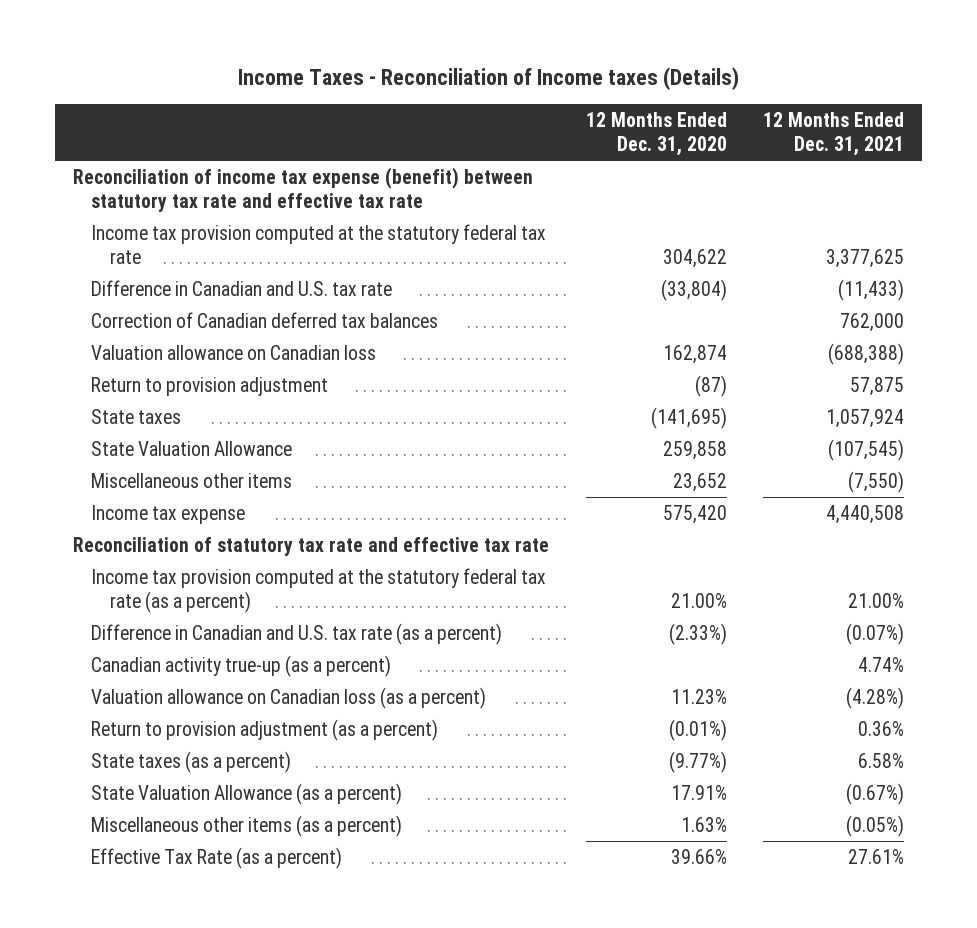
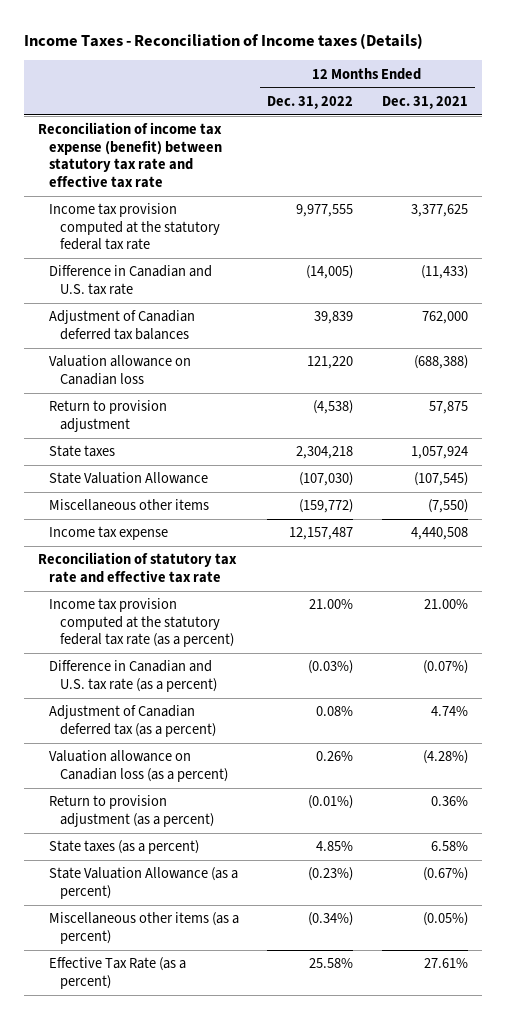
[585,112,727,156] 12 Months Ended Dec. 31, 2020 -> none
none -> [267,96,354,110] Dec. 31, 2022
[91,312,439,329] Correction of Canadian deferred tax balances -> [48,310,195,340] Adjustment of Canadian deferred tax balances
[91,655,392,678] Canadian activity true-up (as a percent) -> [48,705,216,737] Adjustment of Canadian deferred tax (as a percent)

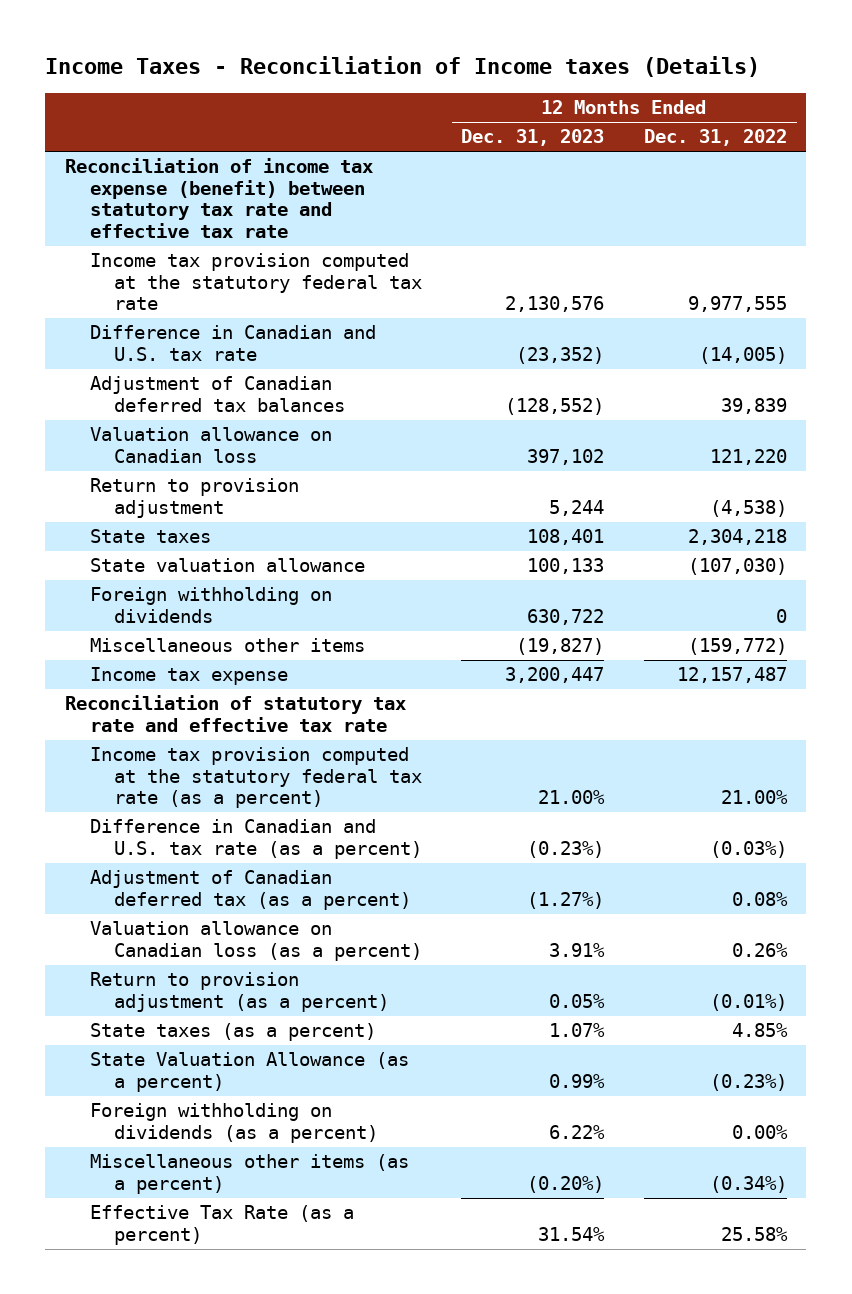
[381,96,468,110] Dec. 31, 2021 -> none
none -> [461,129,605,147] Dec. 31, 2023
[48,472,208,485] State Valuation Allowance -> [89,558,365,573] State valuation allowance
none -> [89,587,332,623] Foreign withholding on dividends
none -> [89,1103,379,1143] Foreign withholding on dividends (as a percent)

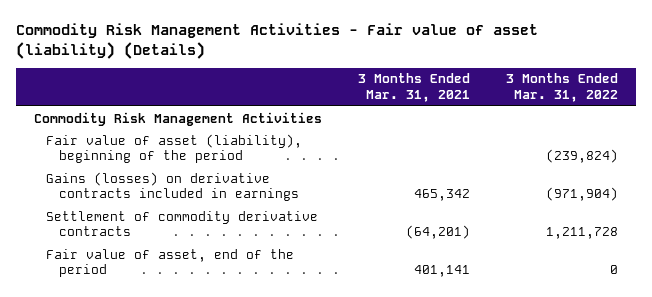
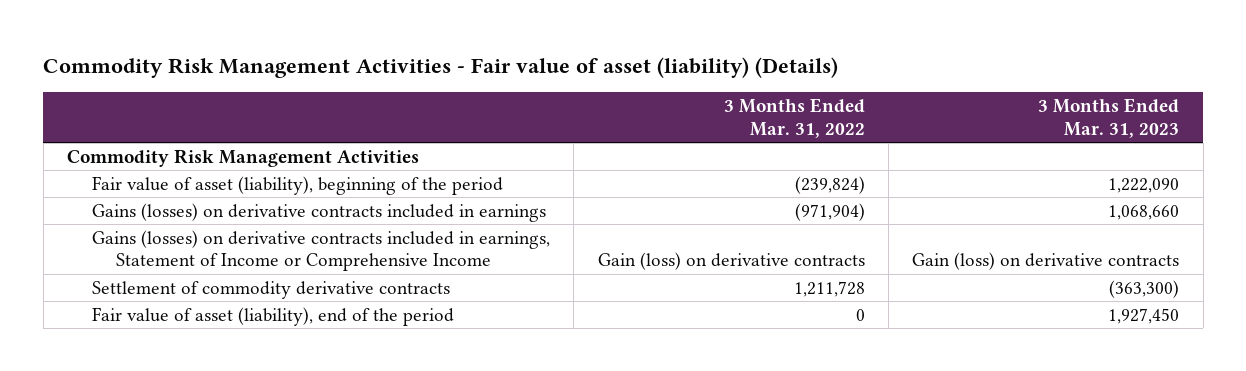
[357,73,470,103] 3 Months Ended Mar. 31, 2021 -> none
none -> [1038,98,1180,138] 3 Months Ended Mar. 31, 2023
none -> [91,229,550,272] Gains (losses) on derivative contracts included in earnings, Statement of Income or Comprehensive Income
[46,248,295,278] Fair value of asset, end of the period -> [91,306,454,326] Fair value of asset (liability), end of the period

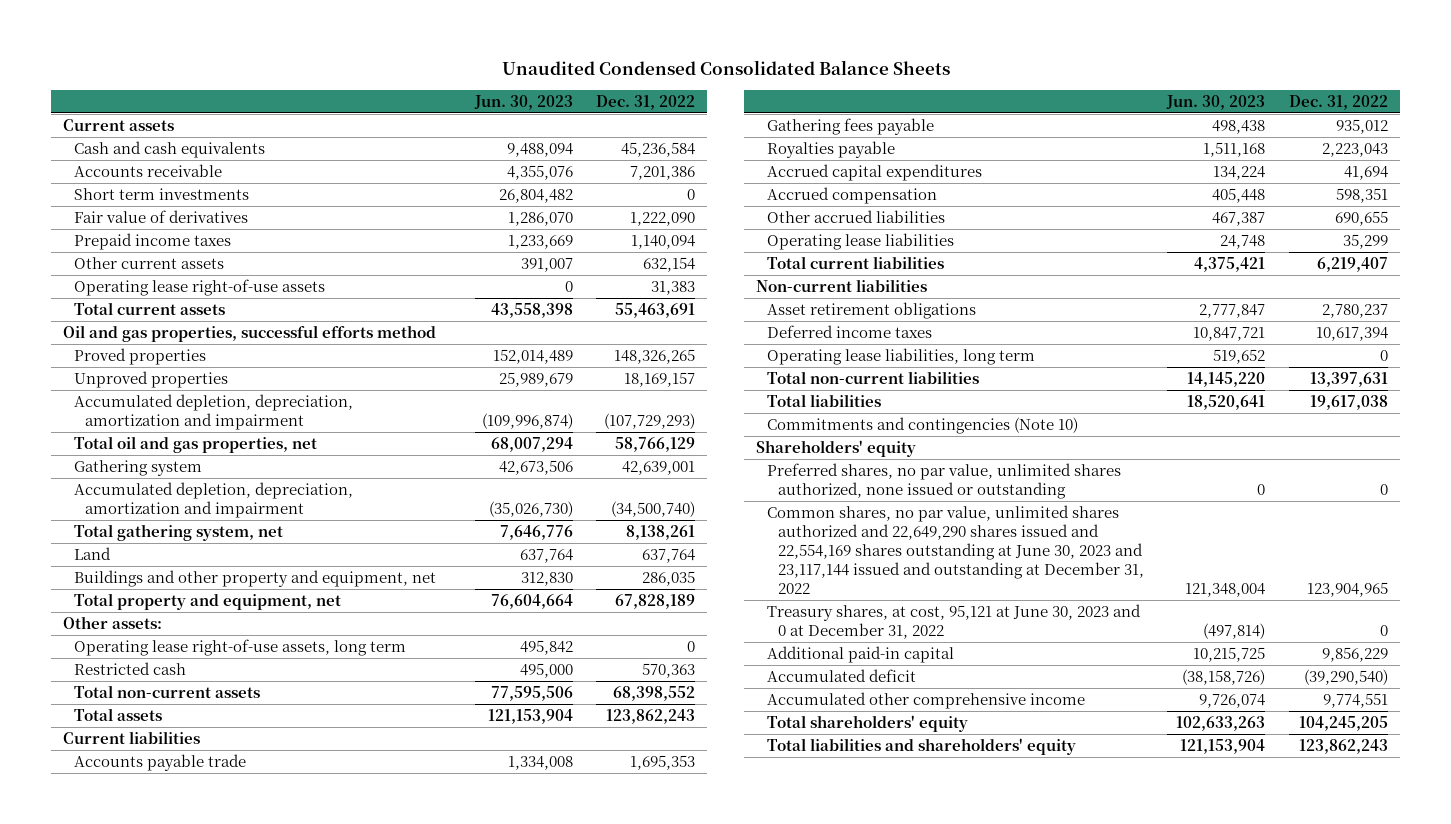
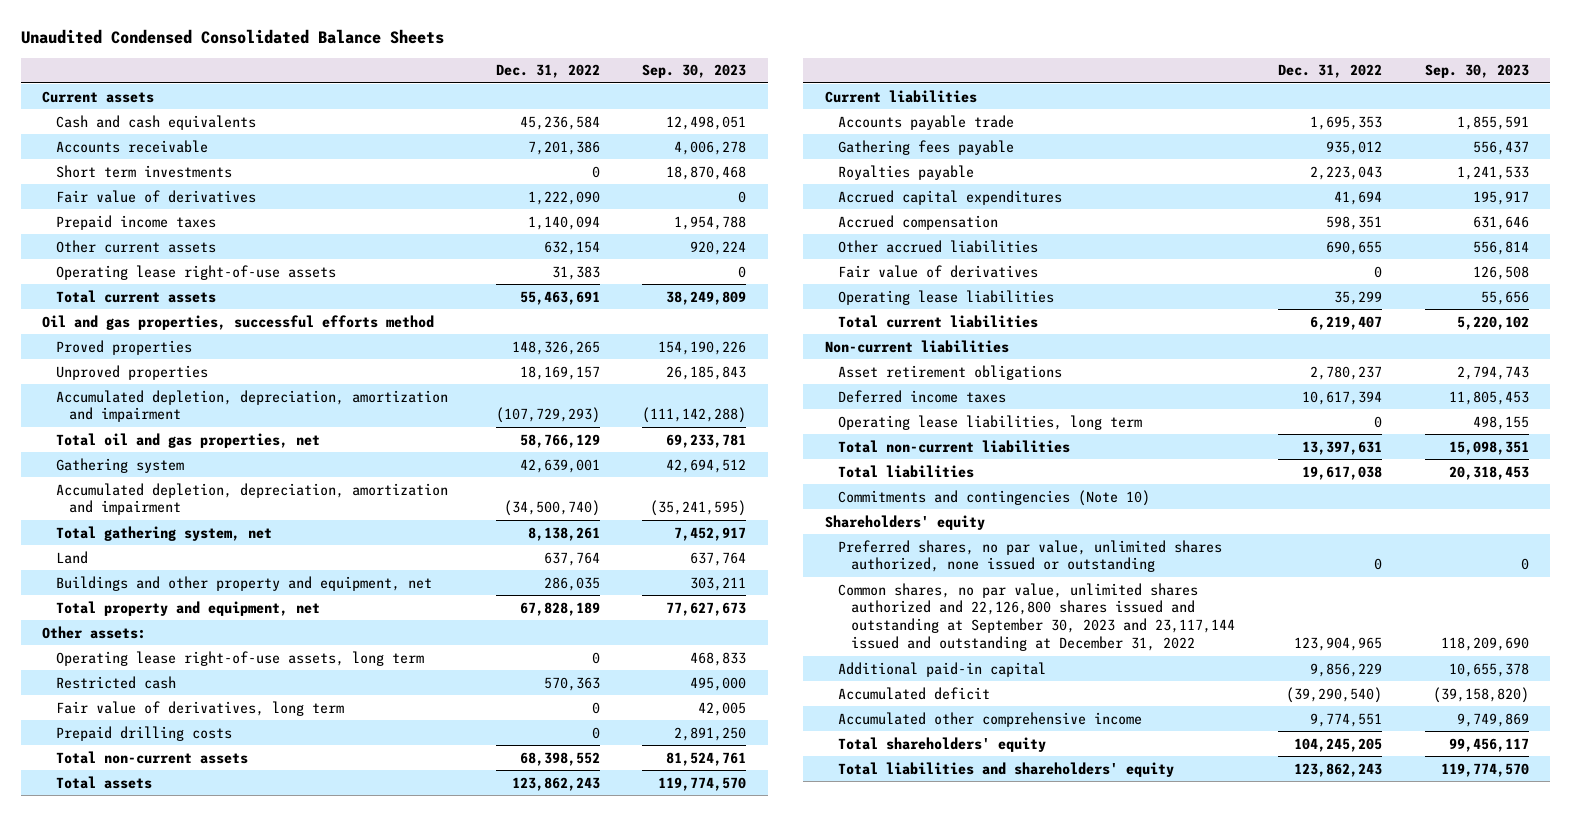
[473,94,573,110] Jun. 30, 2023 -> none
none -> [642,64,747,79] Sep. 30, 2023
none -> [55,700,344,716] Fair value of derivatives, long term
none -> [55,725,232,741] Prepaid drilling costs
none -> [838,264,1039,278] Fair value of derivatives
[766,604,1141,640] Treasury shares, at cost, 95,121 at June 30, 2023 and 0 at December 31, 2022 -> none
[766,505,1144,595] Common shares, no par value, unlimited shares authorized and 22,649,290 shares issued and 22,554,169 shares outstanding at June 30, 2023 and 23,117,144 issued and outstanding at December 31, 2022 -> [838,582,1236,652] Common shares, no par value, unlimited shares authorized and 22,126,800 shares issued and outstanding at September 30, 2023 and 23,117,144 issued and outstanding at December 31, 2022

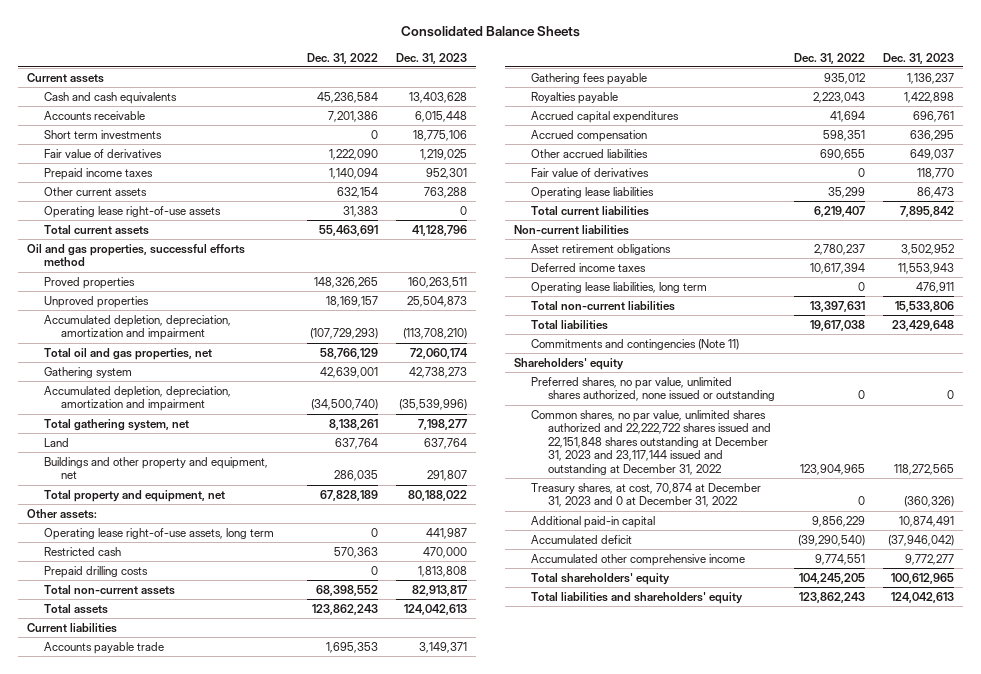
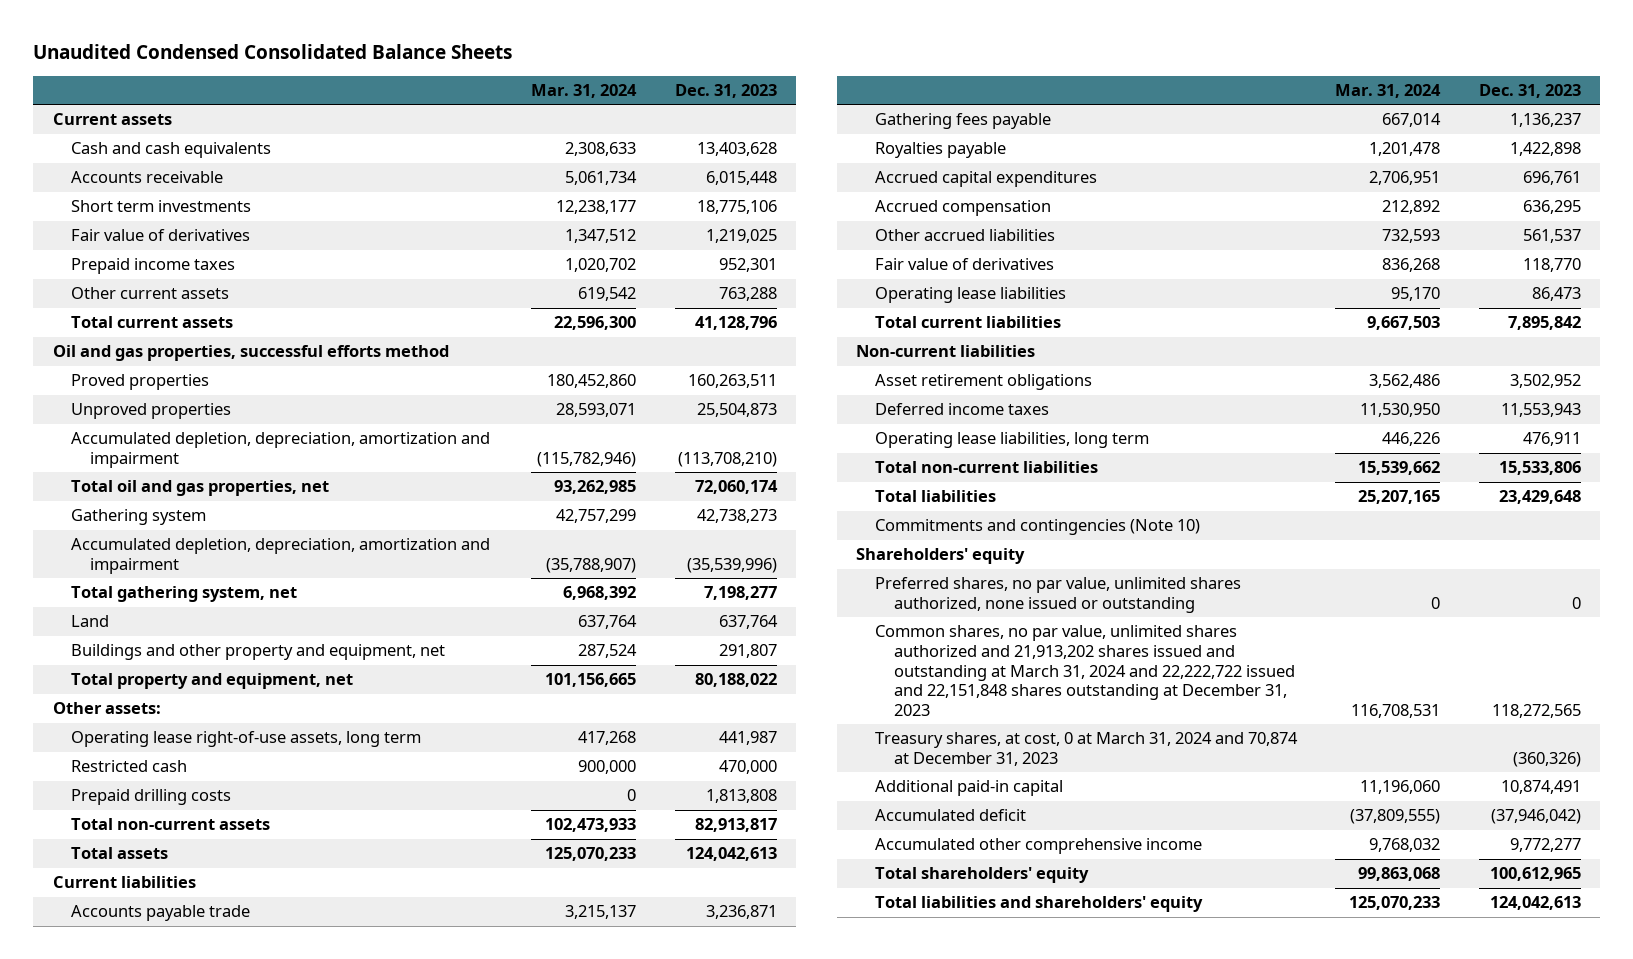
[400,26,580,38] Consolidated Balance Sheets -> [33,44,513,60] Unaudited Condensed Consolidated Balance Sheets
[306,52,378,64] Dec. 31, 2022 -> none
none -> [531,83,638,98] Mar. 31, 2024
[44,205,222,218] Operating lease right-of-use assets -> none
[418,641,467,653] 3,149,371 -> [705,905,777,920] 3,236,871
[910,148,955,160] 649,037 -> [1522,229,1581,244] 561,537
[531,338,740,350] Commitments and contingencies (Note 11) -> [874,519,1200,536] Commitments and contingencies (Note 10)
[531,409,772,475] Common shares, no par value, unlimited shares authorized and 22,222,722 shares issued and 22,151,848 shares outstanding at December 31, 2023 and 23,117,144 issued and outstanding at December 31, 2022 -> [874,625,1295,716] Common shares, no par value, unlimited shares authorized and 21,913,202 shares issued and outstanding at March 31, 2024 and 22,222,722 issued and 22,151,848 shares outstanding at December 31, 2023
[531,482,762,508] Treasury shares, at cost, 70,874 at December 31, 2023 and 0 at December 31, 2022 -> [874,732,1298,766] Treasury shares, at cost, 0 at March 31, 2024 and 70,874 at December 31, 2023

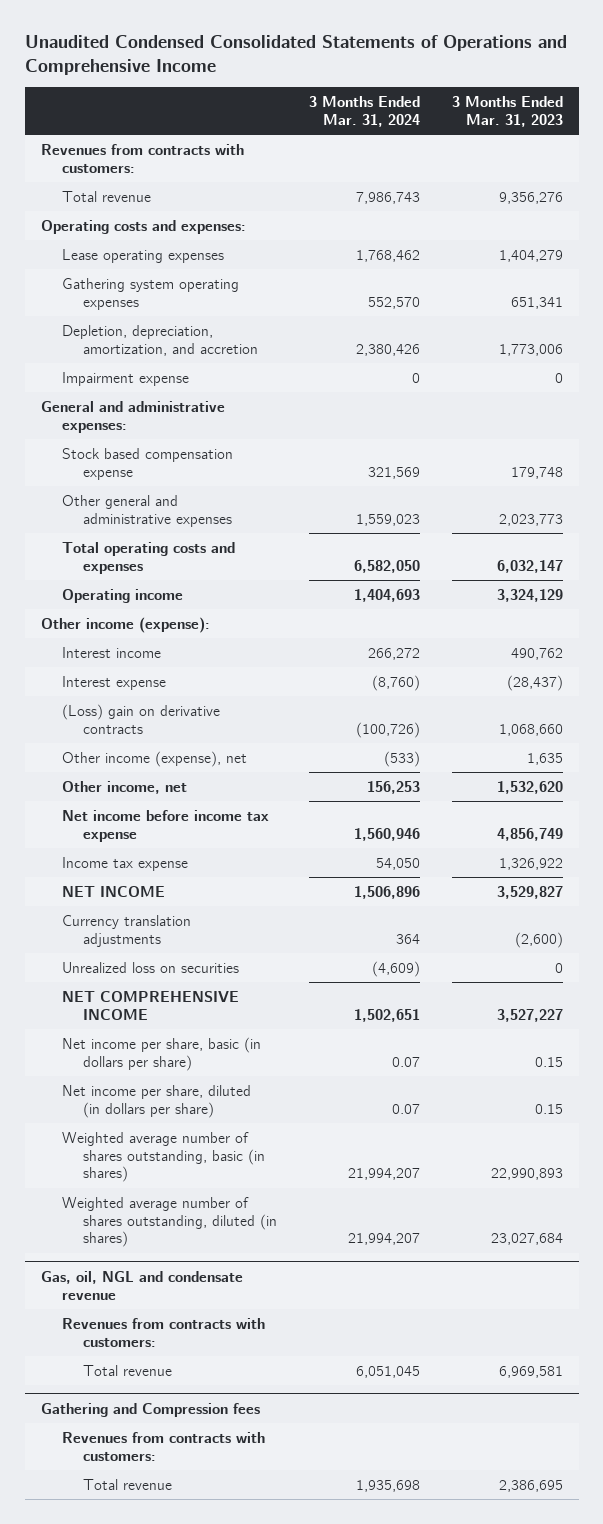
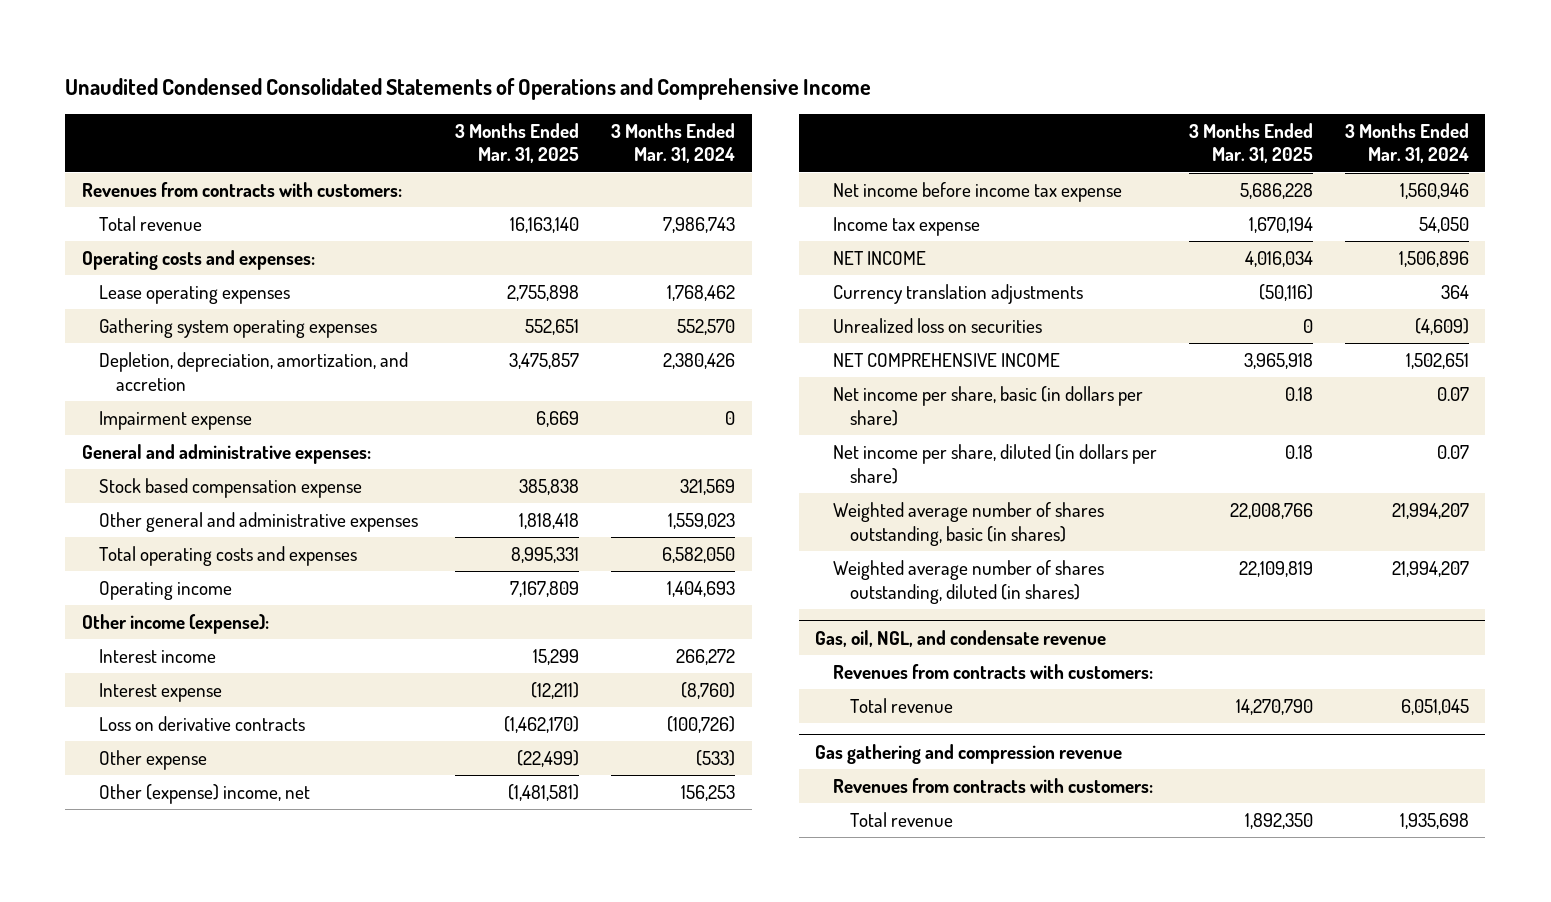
[451,96,563,127] 3 Months Ended Mar. 31, 2023 -> none
none -> [455,123,580,164] 3 Months Ended Mar. 31, 2025
[61,703,220,734] (Loss) gain on derivative contracts -> [98,716,305,732] Loss on derivative contracts
[61,750,247,767] Other income (expense), net -> [98,750,207,771] Other expense
[61,780,187,794] Other income, net -> [98,784,310,805] Other (expense) income, net
[40,1270,243,1300] Gas, oil, NGL and condensate revenue -> [815,629,1107,647] Gas, oil, NGL, and condensate revenue
[40,1402,260,1417] Gathering and Compression fees -> [815,743,1123,764] Gas gathering and compression revenue

